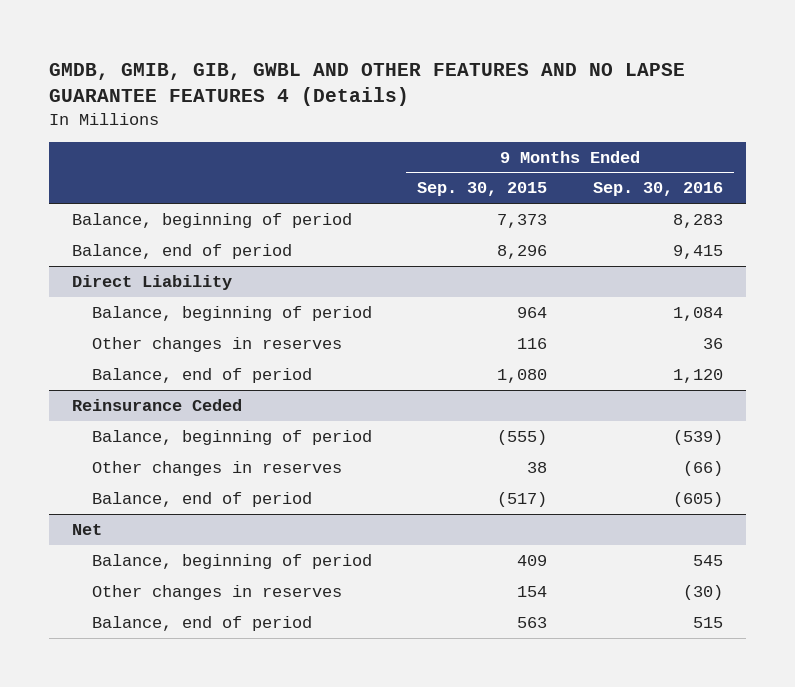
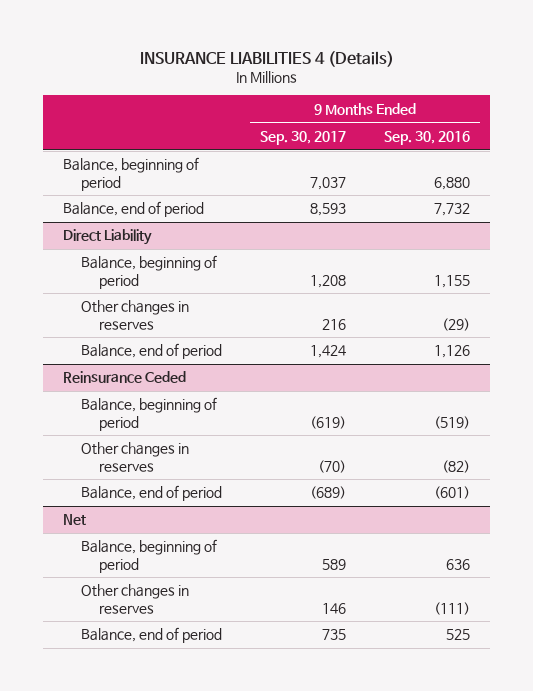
[49,62,686,107] GMDB, GMIB, GIB, GWBL AND OTHER FEATURES AND NO LAPSE GUARANTEE FEATURES 4 (Details) -> [139,51,394,68] INSURANCE LIABILITIES 4 (Details)
[417,182,548,197] Sep. 30, 2015 -> none
none -> [260,131,347,146] Sep. 30, 2017
[672,213,723,228] 8,283 -> [434,176,471,190] 6,880
[672,244,723,259] 9,415 -> [434,203,471,217] 7,732
[672,306,723,321] 1,084 -> [434,274,471,288] 1,155
[702,337,723,349] 36 -> [442,317,471,331] (29)
[672,368,723,383] 1,120 -> [434,345,471,359] 1,126
[672,429,723,445] (539) -> [434,415,471,429] (519)
[682,460,723,476] (66) -> [442,459,471,473] (82)
[672,491,723,507] (605) -> [434,486,471,500] (601)
[692,554,723,566] 545 -> [446,558,471,570] 636
[682,584,723,600] (30) -> [434,601,471,615] (111)
[692,616,723,628] 515 -> [446,629,471,641] 525

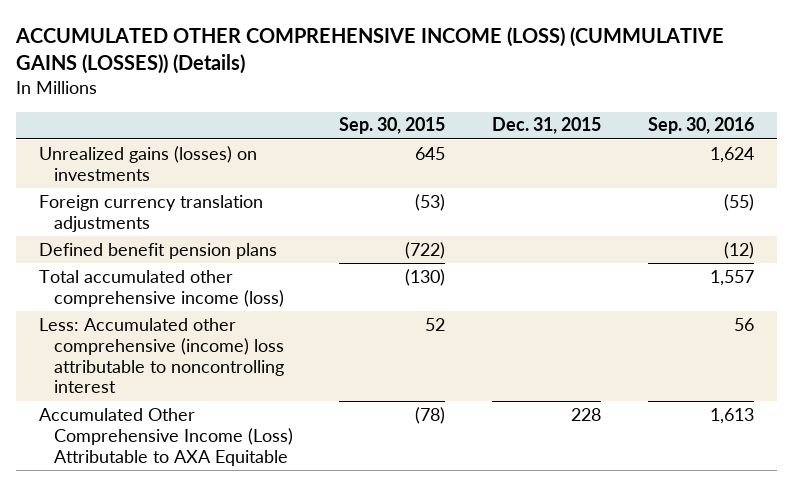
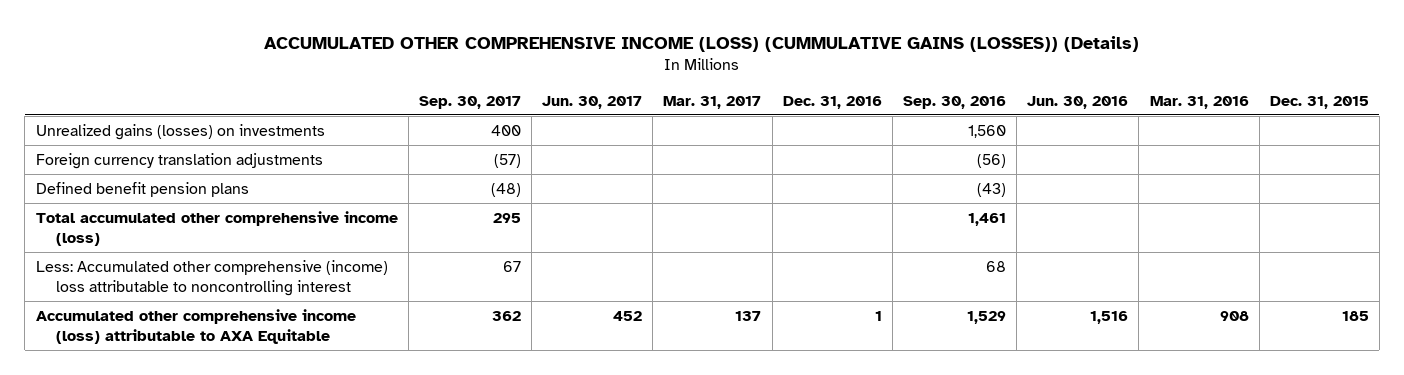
[339,117,446,135] Sep. 30, 2015 -> none
none -> [418,95,521,109] Sep. 30, 2017
none -> [542,95,643,109] Jun. 30, 2017
none -> [663,95,762,109] Mar. 31, 2017
none -> [782,95,882,109] Dec. 31, 2016
none -> [1027,95,1129,109] Jun. 30, 2016
none -> [1149,95,1249,109] Mar. 31, 2016
[709,146,754,163] 1,624 -> [968,124,1007,138] 1,560
[723,193,754,211] (55) -> [977,153,1007,168] (56)
[723,241,754,259] (12) -> [977,182,1007,197] (43)
[709,269,754,286] 1,557 -> [968,212,1007,226] 1,461
[733,317,754,331] 56 -> [986,260,1007,272] 68
[39,407,293,466] Accumulated Other Comprehensive Income (Loss) Attributable to AXA Equitable -> [35,308,356,344] Accumulated other comprehensive income (loss) attributable to AXA Equitable
[571,407,602,421] 228 -> [1341,310,1369,321] 185
[709,407,754,424] 1,613 -> [967,310,1007,324] 1,529

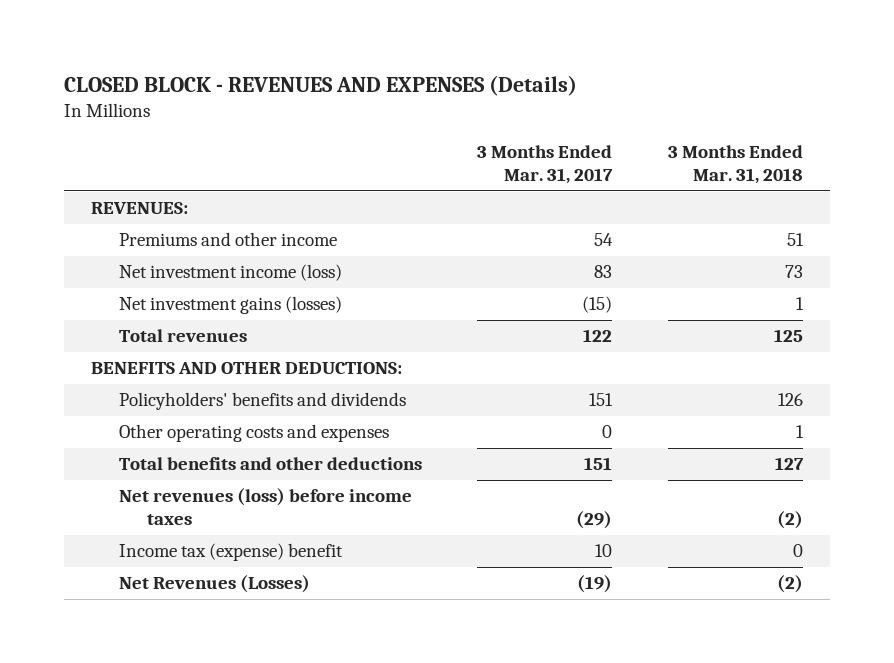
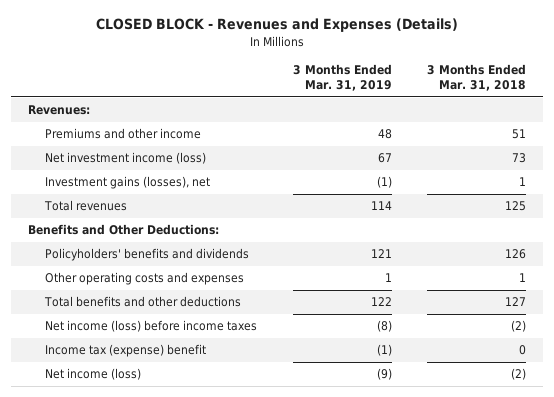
[63,75,577,97] CLOSED BLOCK - REVENUES AND EXPENSES (Details) -> [96,18,459,33] CLOSED BLOCK - Revenues and Expenses (Details)
[477,145,614,184] 3 Months Ended Mar. 31, 2017 -> none
none -> [292,64,392,91] 3 Months Ended Mar. 31, 2019
[91,202,189,215] REVENUES: -> [28,105,91,116] Revenues:
[118,296,342,315] Net investment gains (losses) -> [45,176,211,190] Investment gains (losses), net
[91,362,403,375] BENEFITS AND OTHER DEDUCTIONS: -> [28,224,220,236] Benefits and Other Deductions:
[118,488,412,525] Net revenues (loss) before income taxes -> [45,320,258,333] Net income (loss) before income taxes
[118,575,310,594] Net Revenues (Losses) -> [45,368,142,381] Net income (loss)

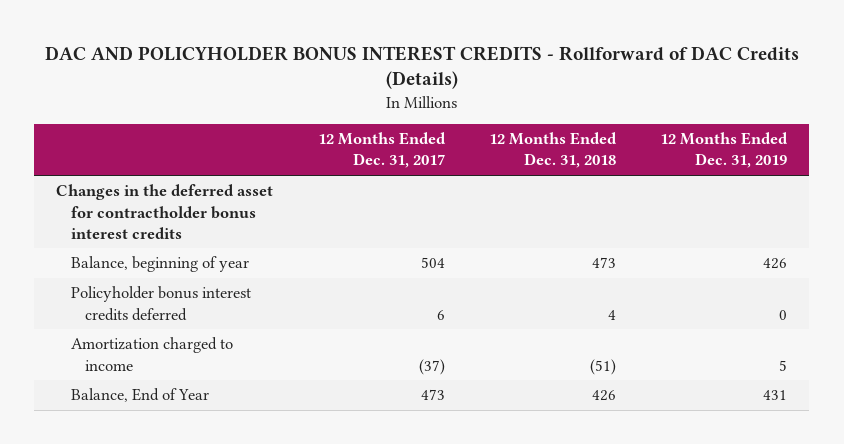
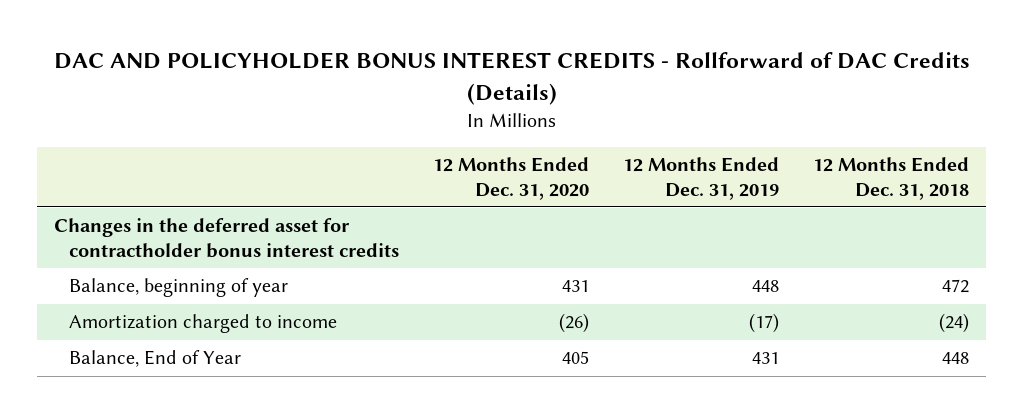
[317,132,446,169] 12 Months Ended Dec. 31, 2017 -> none
none -> [432,156,589,200] 12 Months Ended Dec. 31, 2020
[70,286,251,321] Policyholder bonus interest credits deferred -> none
[591,257,616,269] 473 -> [941,279,969,294] 472
[763,258,788,270] 426 -> [751,280,779,293] 448
[589,358,616,375] (51) -> [938,313,969,334] (24)
[779,359,788,371] 5 -> [748,313,779,334] (17)
[591,390,616,402] 426 -> [941,352,969,365] 448

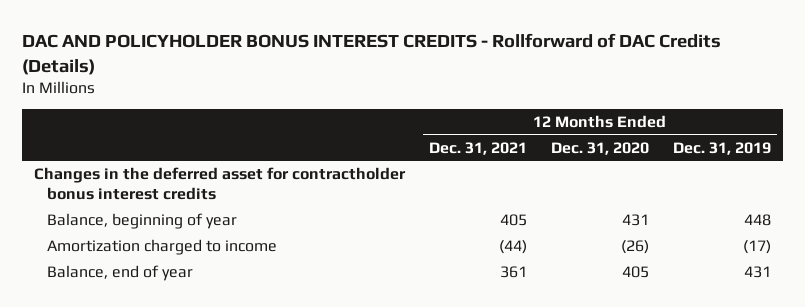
[812,156,969,200] 12 Months Ended Dec. 31, 2018 -> none
none -> [428,141,527,155] Dec. 31, 2021
[68,350,241,368] Balance, End of Year -> [46,265,193,282] Balance, end of year

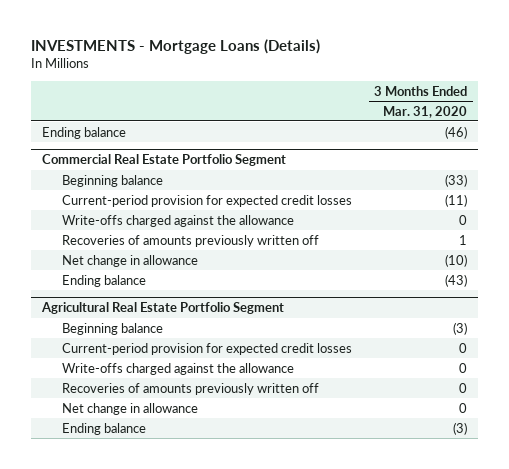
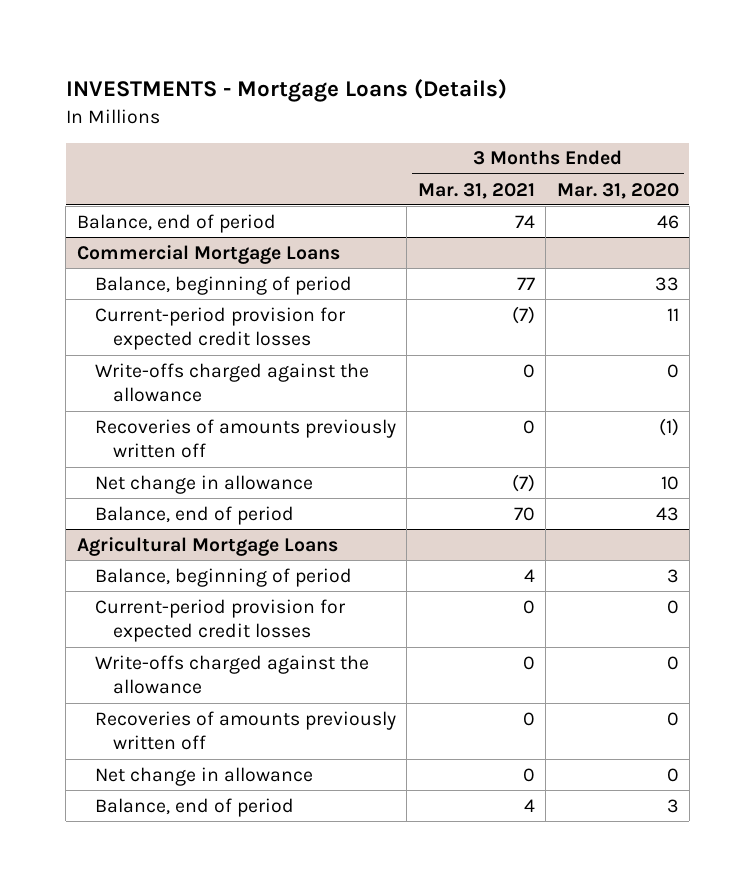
none -> [417,182,535,199] Mar. 31, 2021
[42,126,127,139] Ending balance -> [76,213,276,233] Balance, end of period
[445,125,468,139] (46) -> [656,214,679,229] 46
[42,154,287,167] Commercial Real Estate Portfolio Segment -> [76,244,340,264] Commercial Mortgage Loans
[62,174,164,187] Beginning balance -> [94,275,352,295] Balance, beginning of period
[445,173,468,187] (33) -> [654,276,679,291] 33
[445,193,468,207] (11) -> [666,307,679,321] 11
[41,302,285,315] Agricultural Real Estate Portfolio Segment -> none
[459,234,468,245] 1 -> [658,417,679,436] (1)
[445,253,468,267] (10) -> [660,475,679,490] 10
[62,274,147,287] Ending balance -> [94,505,294,525] Balance, end of period
[445,273,468,287] (43) -> [655,506,679,521] 43
none -> [76,536,338,556] Agricultural Mortgage Loans
[62,322,164,335] Beginning balance -> [94,567,352,587] Balance, beginning of period
[453,321,468,335] (3) -> [666,568,679,583] 3
[62,422,147,435] Ending balance -> [94,797,294,817] Balance, end of period
[453,421,468,435] (3) -> [666,798,679,813] 3

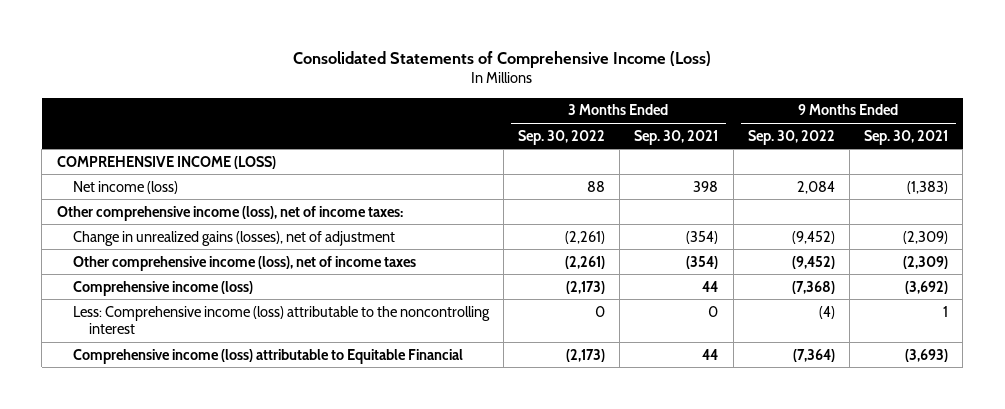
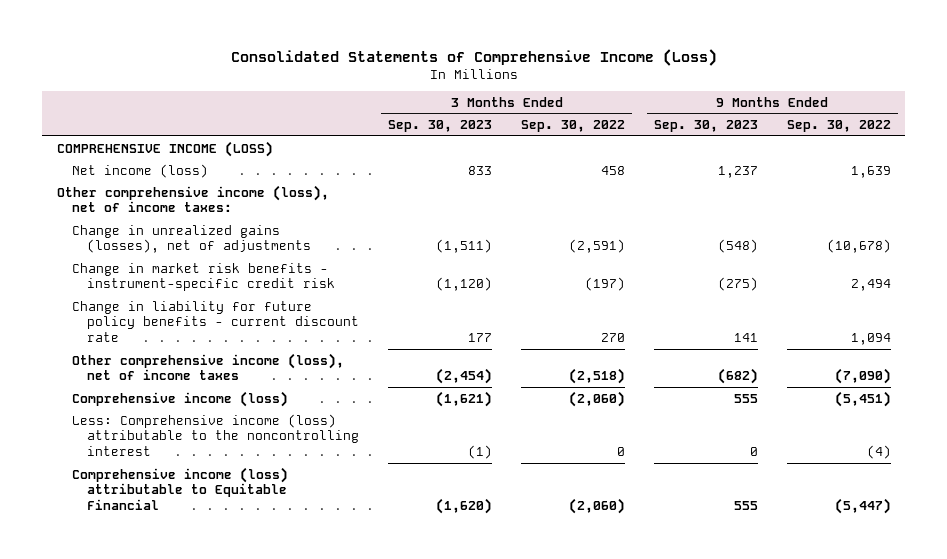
[634,129,719,145] Sep. 30, 2021 -> none
[864,129,949,145] Sep. 30, 2021 -> none
none -> [388,120,493,133] Sep. 30, 2023
none -> [653,120,758,133] Sep. 30, 2023
[587,180,606,192] 88 -> [600,165,625,175] 458
[796,180,835,194] 2,084 -> [850,165,891,178] 1,639
[72,230,395,246] Change in unrealized gains (losses), net of adjustment -> [71,224,312,254] Change in unrealized gains (losses), net of adjustments
[565,230,606,244] (2,261) -> [568,239,625,254] (2,591)
[791,230,835,244] (9,452) -> [826,239,891,254] (10,678)
none -> [71,262,336,292] Change in market risk benefits - instrument-specific credit risk
none -> [71,300,360,343] Change in liability for future policy benefits - current discount rate
[565,255,606,269] (2,261) -> [568,368,625,385] (2,518)
[791,255,835,269] (9,452) -> [834,368,891,385] (7,090)
[566,280,606,294] (2,173) -> [568,390,625,407] (2,060)
[791,280,835,294] (7,368) -> [834,390,891,407] (5,451)
[566,348,606,362] (2,173) -> [568,498,625,515] (2,060)
[792,348,835,362] (7,364) -> [834,498,891,515] (5,447)

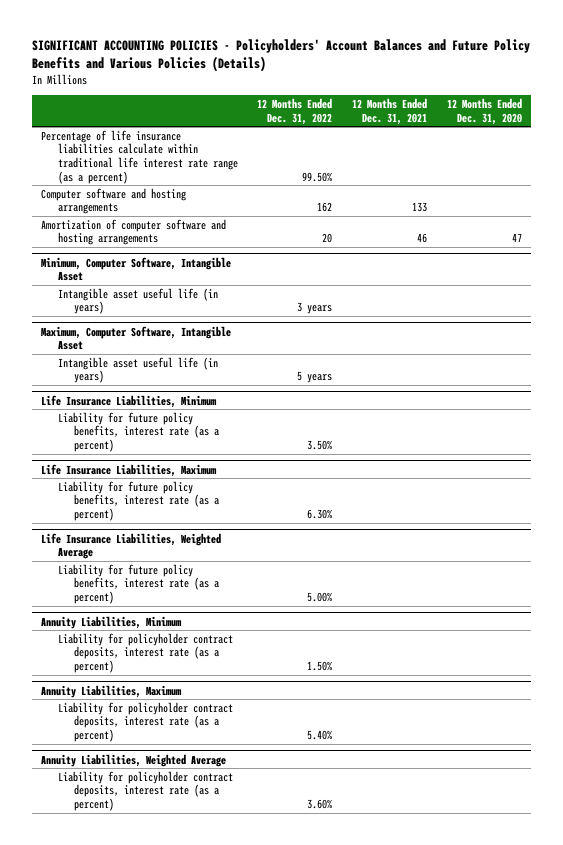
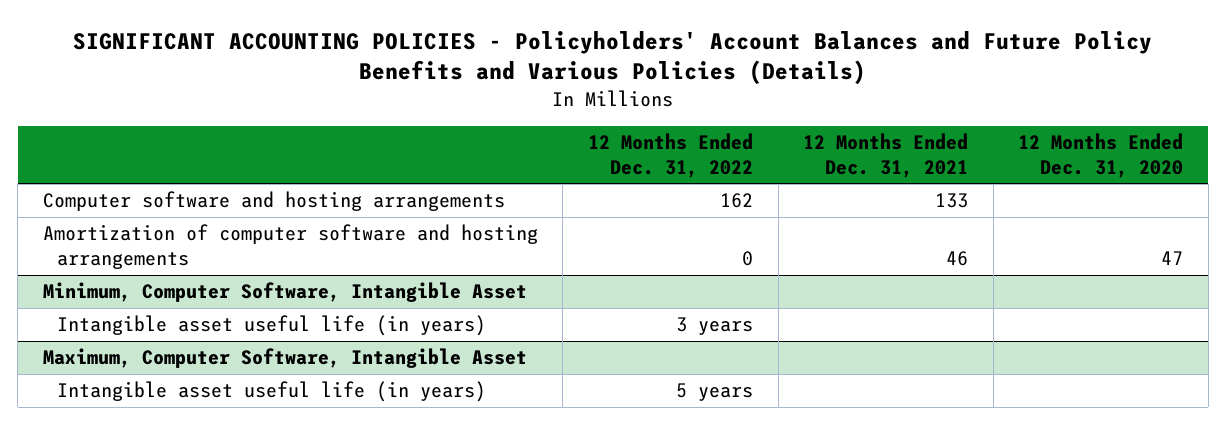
[41,129,238,184] Percentage of life insurance liabilities calculate within traditional life interest rate range (as a percent) -> none
[322,233,333,244] 20 -> [741,251,753,267] 0
[41,394,218,408] Life Insurance Liabilities, Minimum -> none
[57,411,220,453] Liability for future policy benefits, interest rate (as a percent) -> none
[41,463,218,477] Life Insurance Liabilities, Maximum -> none
[57,480,220,522] Liability for future policy benefits, interest rate (as a percent) -> none
[41,532,222,560] Life Insurance Liabilities, Weighted Average -> none
[57,563,220,605] Liability for future policy benefits, interest rate (as a percent) -> none
[41,615,183,629] Annuity Liabilities, Minimum -> none
[57,632,233,674] Liability for policyholder contract deposits, interest rate (as a percent) -> none
[41,684,183,698] Annuity Liabilities, Maximum -> none
[57,701,233,743] Liability for policyholder contract deposits, interest rate (as a percent) -> none
[41,753,227,767] Annuity Liabilities, Weighted Average -> none
[57,770,233,812] Liability for policyholder contract deposits, interest rate (as a percent) -> none

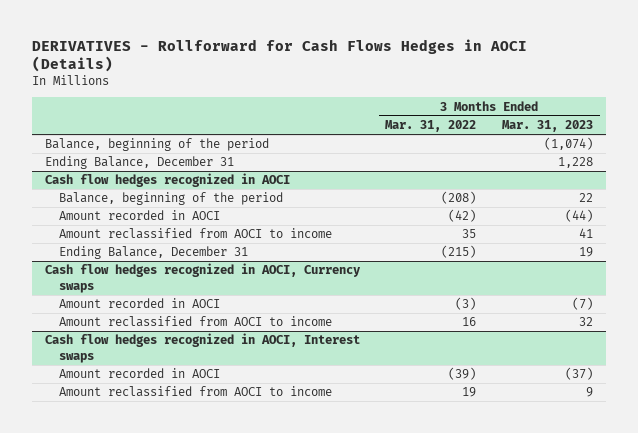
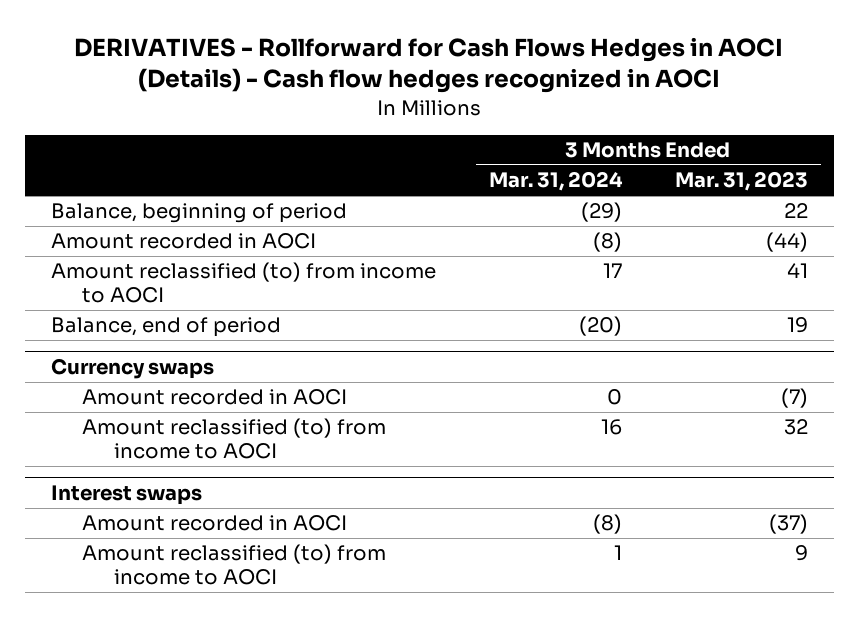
[31,38,527,73] DERIVATIVES - Rollforward for Cash Flows Hedges in AOCI (Details) -> [74,36,784,94] DERIVATIVES - Rollforward for Cash Flows Hedges in AOCI (Details) - Cash flow hedges recognized in AOCI
[385,120,477,133] Mar. 31, 2022 -> none
none -> [488,171,623,192] Mar. 31, 2024
[44,156,234,170] Ending Balance, December 31 -> none
[44,173,290,188] Cash flow hedges recognized in AOCI -> none
[59,192,284,206] Balance, beginning of the period -> none
[44,138,269,152] Balance, beginning of the period -> [50,203,347,224] Balance, beginning of period
[544,137,594,151] (1,074) -> [783,203,808,219] 22
[44,263,361,293] Cash flow hedges recognized in AOCI, Currency swaps -> none
[59,228,333,240] Amount reclassified from AOCI to income -> [50,262,436,303] Amount reclassified (to) from income to AOCI
[59,246,249,260] Ending Balance, December 31 -> [50,317,281,338] Balance, end of period
none -> [50,358,214,380] Currency swaps
[44,333,360,363] Cash flow hedges recognized in AOCI, Interest swaps -> none
[59,316,333,328] Amount reclassified from AOCI to income -> [82,418,387,459] Amount reclassified (to) from income to AOCI
none -> [50,485,202,506] Interest swaps
[59,386,333,398] Amount reclassified from AOCI to income -> [82,544,387,585] Amount reclassified (to) from income to AOCI

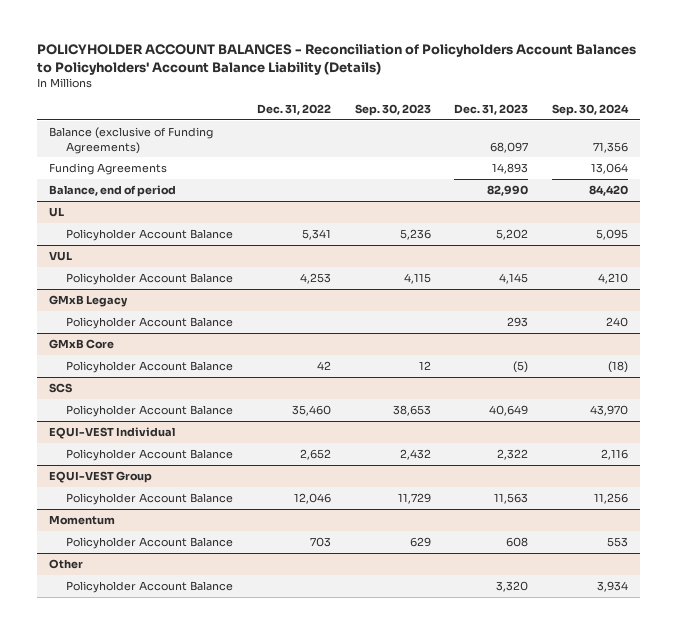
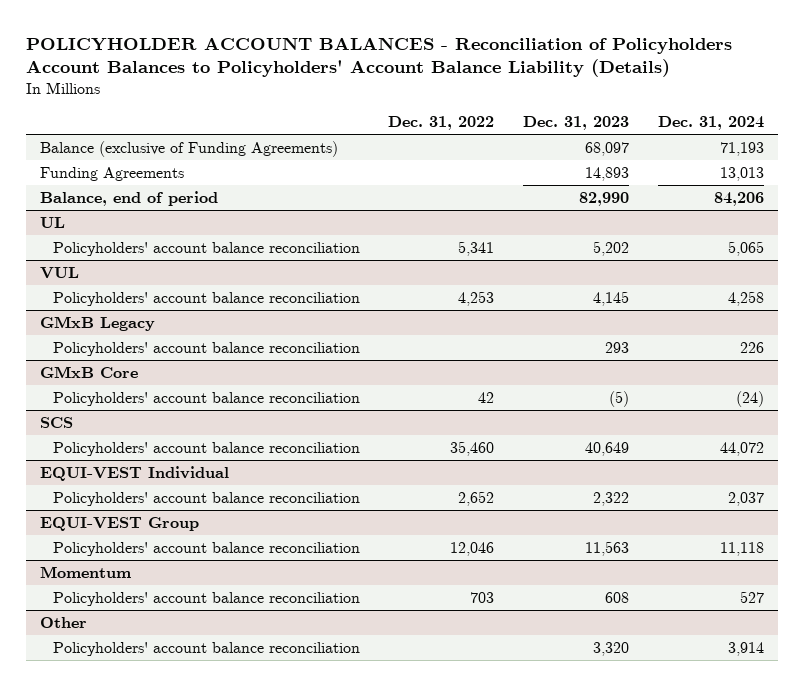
[354,103,431,116] Sep. 30, 2023 -> none
[551,103,629,116] Sep. 30, 2024 -> none
none -> [657,116,764,131] Dec. 31, 2024
[66,229,234,242] Policyholder Account Balance -> [52,241,360,256] Policyholders' account balance reconciliation
[66,273,234,286] Policyholder Account Balance -> [52,291,360,306] Policyholders' account balance reconciliation
[66,317,234,330] Policyholder Account Balance -> [52,341,360,356] Policyholders' account balance reconciliation
[66,361,234,374] Policyholder Account Balance -> [52,391,360,406] Policyholders' account balance reconciliation
[66,405,234,418] Policyholder Account Balance -> [52,441,360,456] Policyholders' account balance reconciliation
[66,449,234,462] Policyholder Account Balance -> [52,491,360,506] Policyholders' account balance reconciliation
[66,493,234,506] Policyholder Account Balance -> [52,541,360,556] Policyholders' account balance reconciliation
[66,537,234,550] Policyholder Account Balance -> [52,591,360,606] Policyholders' account balance reconciliation
[66,581,234,594] Policyholder Account Balance -> [52,641,360,656] Policyholders' account balance reconciliation

